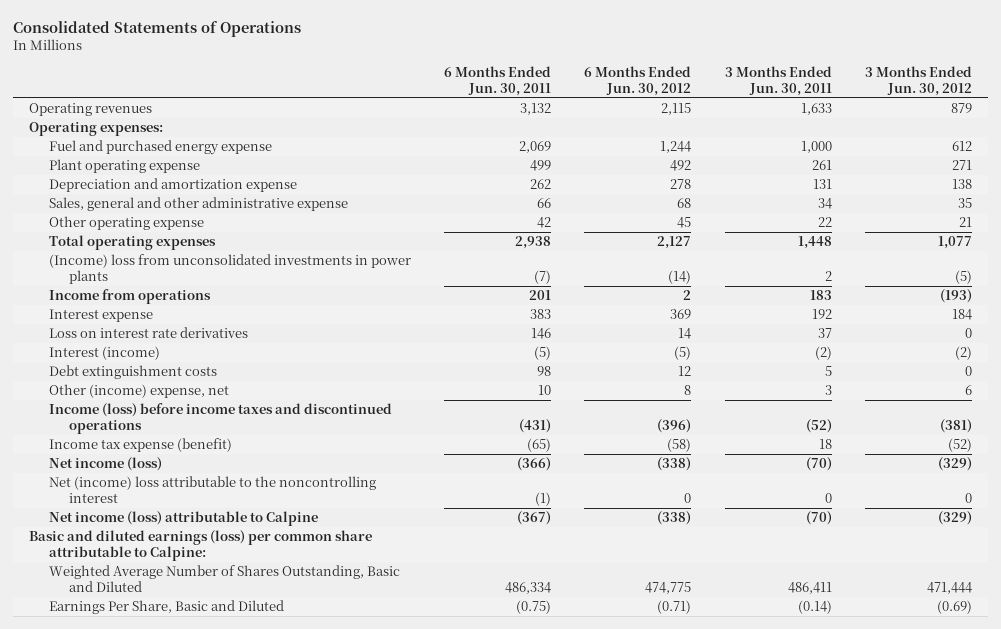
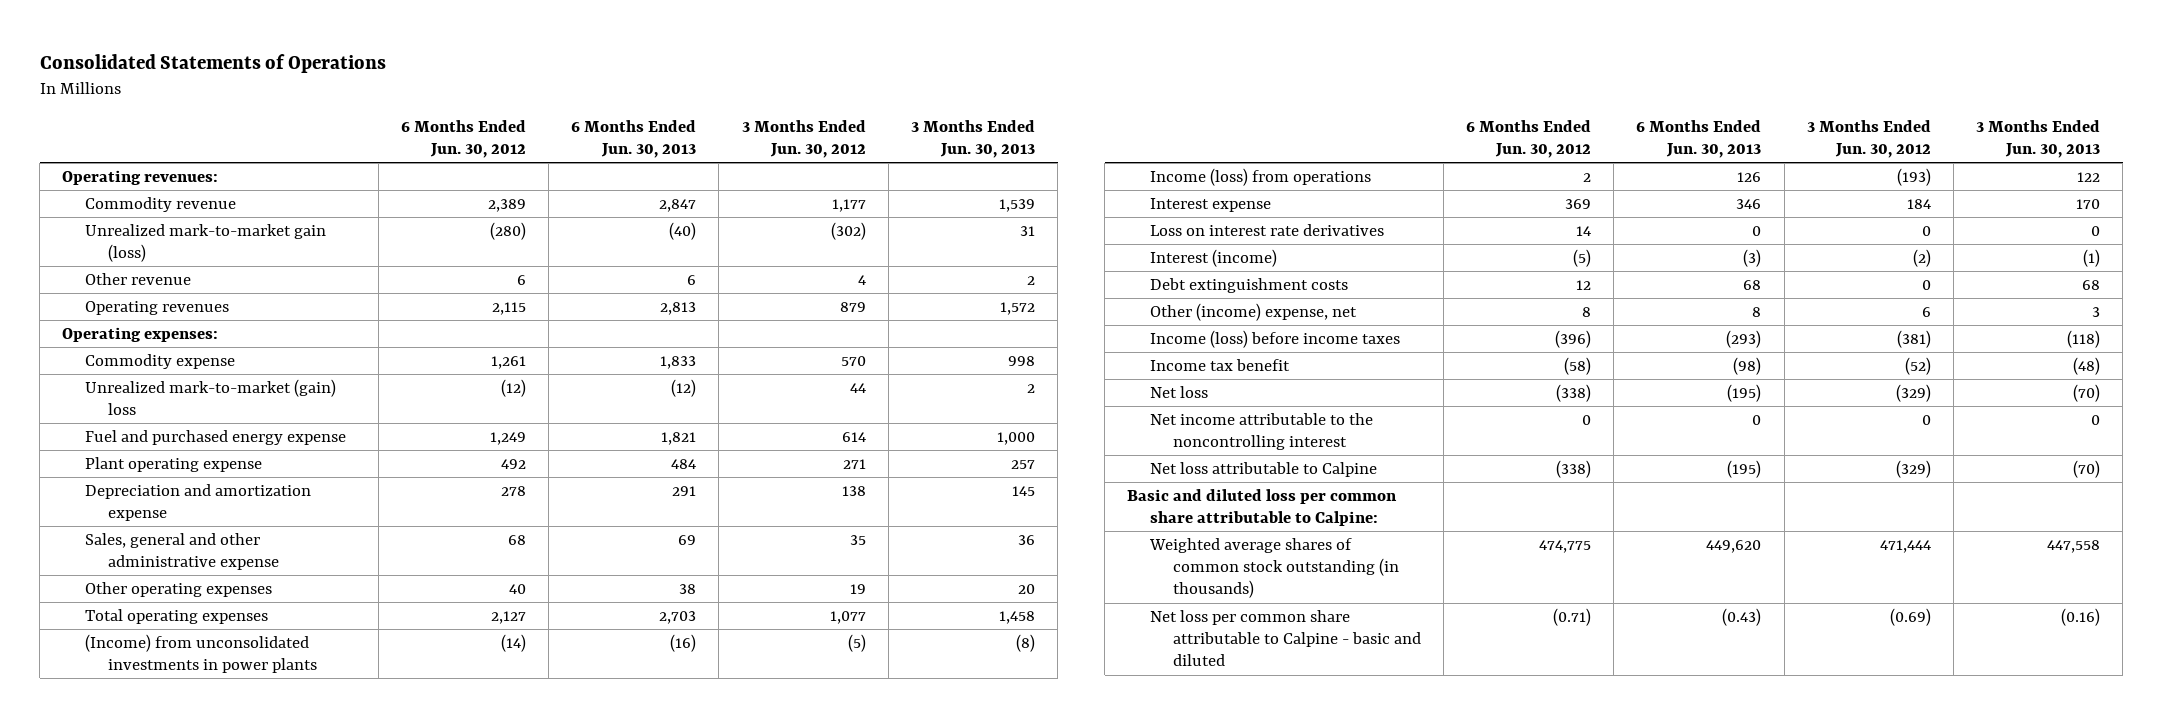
[444,66,552,96] 6 Months Ended Jun. 30, 2011 -> none
[724,66,832,96] 3 Months Ended Jun. 30, 2011 -> none
none -> [571,119,697,159] 6 Months Ended Jun. 30, 2013
none -> [910,119,1035,159] 3 Months Ended Jun. 30, 2013
none -> [62,169,219,185] Operating revenues:
none -> [84,196,236,212] Commodity revenue
none -> [84,223,326,263] Unrealized mark-to-market gain (loss)
none -> [84,272,191,285] Other revenue
none -> [84,353,235,369] Commodity expense
none -> [84,378,336,416] Unrealized mark-to-market (gain) loss
[660,141,692,154] 1,244 -> [490,431,527,445] 1,249
[951,141,972,152] 612 -> [841,431,866,442] 614
[49,216,205,231] Other operating expense -> [84,581,272,597] Other operating expenses
[677,217,692,229] 45 -> [509,583,527,594] 40
[958,217,972,228] 21 -> [849,583,866,594] 19
[49,254,412,284] (Income) loss from unconsolidated investments in power plants -> [84,633,317,674] (Income) from unconsolidated investments in power plants
[49,289,212,305] Income from operations -> [1150,167,1372,186] Income (loss) from operations
[49,403,393,434] Income (loss) before income taxes and discontinued operations -> [1150,329,1401,348] Income (loss) before income taxes
[49,438,233,453] Income tax expense (benefit) -> [1150,358,1291,371] Income tax benefit
[49,457,163,472] Net income (loss) -> [1150,385,1209,398] Net loss
[49,476,377,503] Net (income) loss attributable to the noncontrolling interest -> [1150,412,1374,451] Net income attributable to the noncontrolling interest
[49,511,319,527] Net income (loss) attributable to Calpine -> [1150,461,1378,477] Net loss attributable to Calpine
[29,530,373,561] Basic and diluted earnings (loss) per common share attributable to Calpine: -> [1127,488,1398,527] Basic and diluted loss per common share attributable to Calpine:
[49,565,401,592] Weighted Average Number of Shares Outstanding, Basic and Diluted -> [1149,537,1399,599] Weighted average shares of common stock outstanding (in thousands)
[49,600,285,615] Earnings Per Share, Basic and Diluted -> [1150,609,1421,667] Net loss per common share attributable to Calpine - basic and diluted

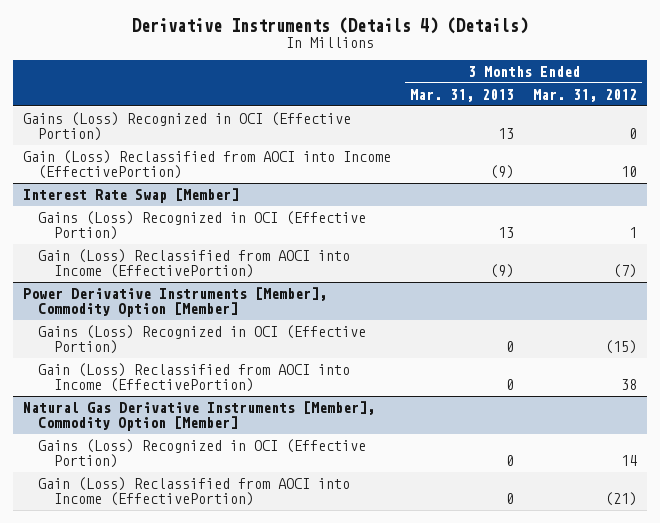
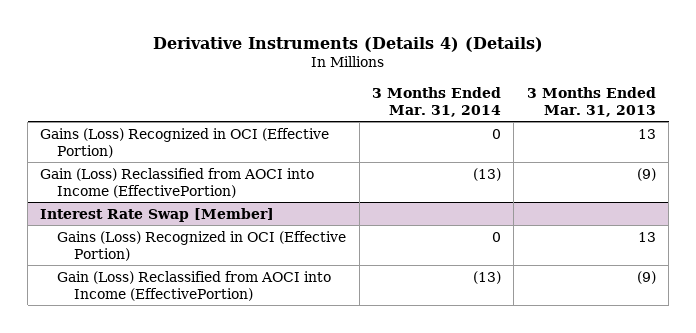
[533,88,638,102] Mar. 31, 2012 -> none
none -> [371,86,501,117] 3 Months Ended Mar. 31, 2014
[22,286,327,317] Power Derivative Instruments [Member], Commodity Option [Member] -> none
[38,324,367,354] Gains (Loss) Recognized in OCI (Effective Portion) -> none
[38,362,351,392] Gain (Loss) Reclassified from AOCI into Income (EffectivePortion) -> none
[22,400,375,431] Natural Gas Derivative Instruments [Member], Commodity Option [Member] -> none
[38,438,367,468] Gains (Loss) Recognized in OCI (Effective Portion) -> none
[38,476,351,506] Gain (Loss) Reclassified from AOCI into Income (EffectivePortion) -> none

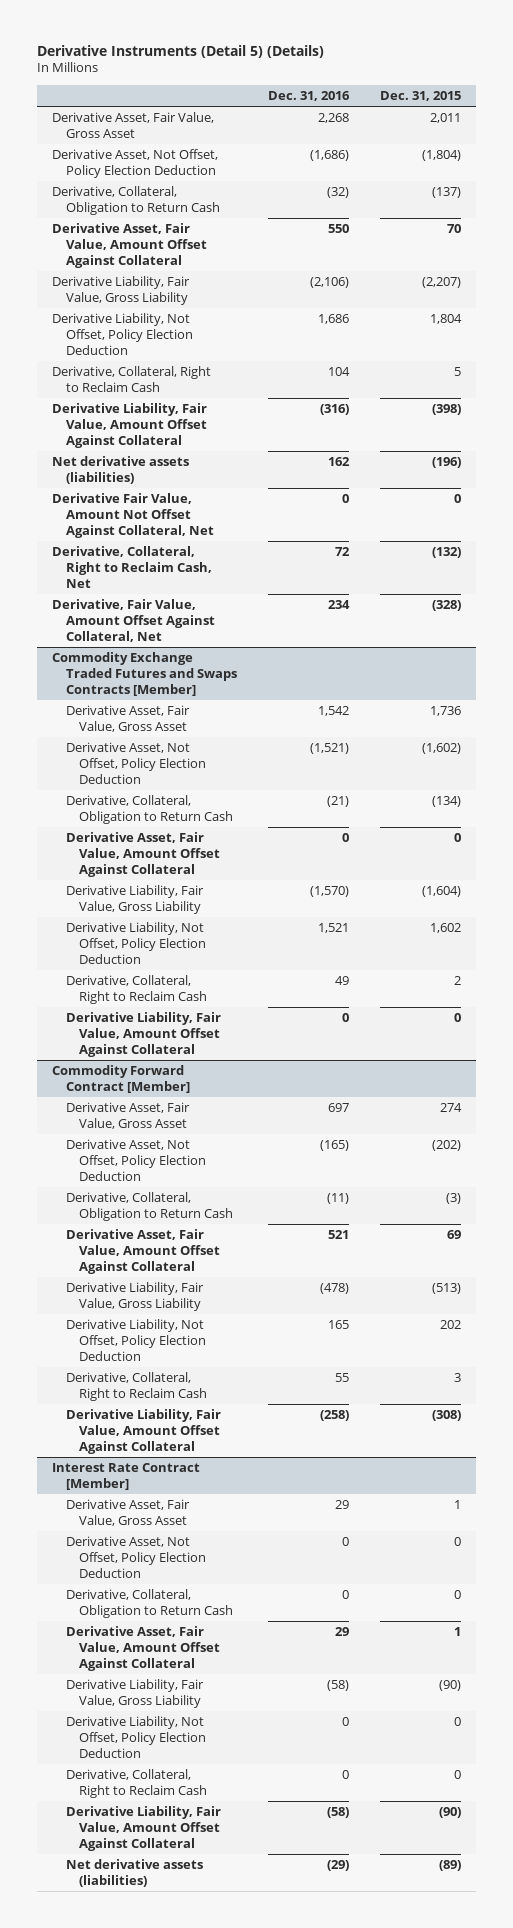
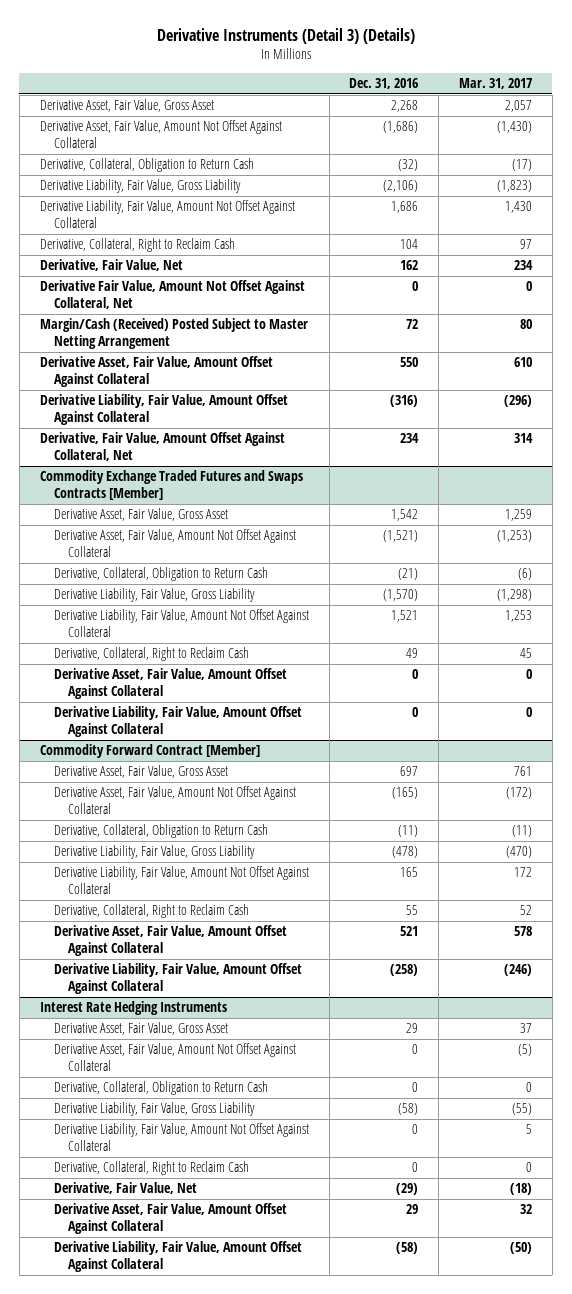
[36,44,324,58] Derivative Instruments (Detail 5) (Details) -> [156,27,415,44] Derivative Instruments (Detail 3) (Details)
[379,90,461,101] Dec. 31, 2015 -> none
none -> [459,78,533,90] Mar. 31, 2017
[52,149,219,178] Derivative Asset, Not Offset, Policy Election Deduction -> [39,120,282,149] Derivative Asset, Fair Value, Amount Not Offset Against Collateral
[52,313,193,355] Derivative Liability, Not Offset, Policy Election Deduction -> [39,200,295,229] Derivative Liability, Fair Value, Amount Not Offset Against Collateral
[52,456,190,484] Net derivative assets (liabilities) -> [39,259,183,272] Derivative, Fair Value, Net
[52,546,212,588] Derivative, Collateral, Right to Reclaim Cash, Net -> [39,318,308,350] Margin/Cash (Received) Posted Subject to Master Netting Arrangement
[52,223,207,268] Derivative Asset, Fair Value, Amount Offset Against Collateral -> [39,356,273,388] Derivative Asset, Fair Value, Amount Offset Against Collateral
[52,403,208,448] Derivative Liability, Fair Value, Amount Offset Against Collateral -> [39,394,288,426] Derivative Liability, Fair Value, Amount Offset Against Collateral
[65,742,207,784] Derivative Asset, Not Offset, Policy Election Deduction -> [53,529,296,558] Derivative Asset, Fair Value, Amount Not Offset Against Collateral
[65,922,207,964] Derivative Liability, Not Offset, Policy Election Deduction -> [53,609,309,638] Derivative Liability, Fair Value, Amount Not Offset Against Collateral
[65,832,221,877] Derivative Asset, Fair Value, Amount Offset Against Collateral -> [53,668,287,700] Derivative Asset, Fair Value, Amount Offset Against Collateral
[65,1139,207,1181] Derivative Asset, Not Offset, Policy Election Deduction -> [53,786,296,815] Derivative Asset, Fair Value, Amount Not Offset Against Collateral
[65,1319,207,1361] Derivative Liability, Not Offset, Policy Election Deduction -> [53,866,309,895] Derivative Liability, Fair Value, Amount Not Offset Against Collateral
[65,1229,221,1274] Derivative Asset, Fair Value, Amount Offset Against Collateral -> [53,925,287,957] Derivative Asset, Fair Value, Amount Offset Against Collateral
[52,1463,201,1490] Interest Rate Contract [Member] -> [39,1001,227,1016] Interest Rate Hedging Instruments
[65,1536,207,1578] Derivative Asset, Not Offset, Policy Election Deduction -> [53,1043,296,1072] Derivative Asset, Fair Value, Amount Not Offset Against Collateral
[65,1626,221,1671] Derivative Asset, Fair Value, Amount Offset Against Collateral -> none
[65,1716,207,1758] Derivative Liability, Not Offset, Policy Election Deduction -> [53,1123,309,1152] Derivative Liability, Fair Value, Amount Not Offset Against Collateral
none -> [53,1182,197,1195] Derivative, Fair Value, Net
none -> [53,1203,287,1235] Derivative Asset, Fair Value, Amount Offset Against Collateral
[65,1859,203,1887] Net derivative assets (liabilities) -> none

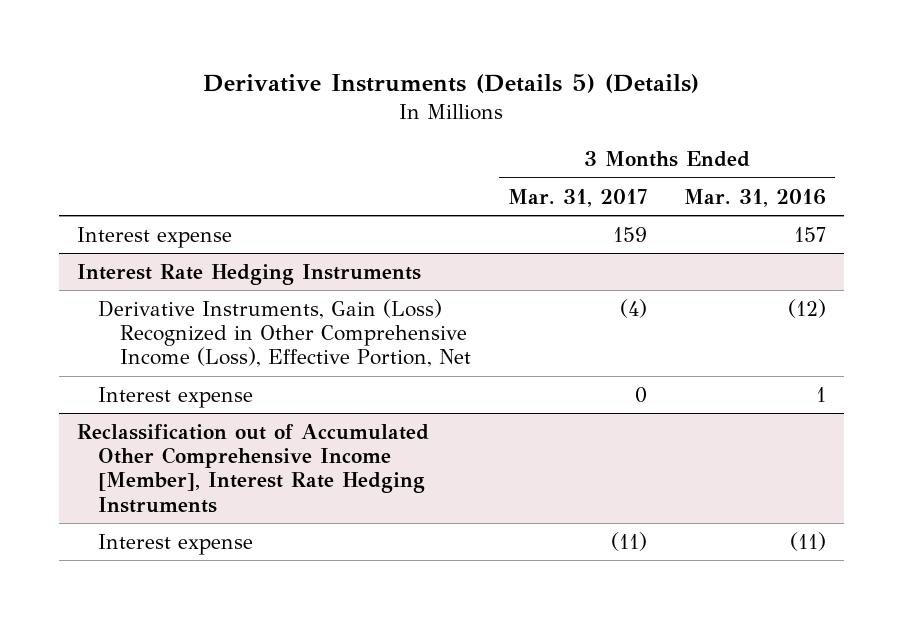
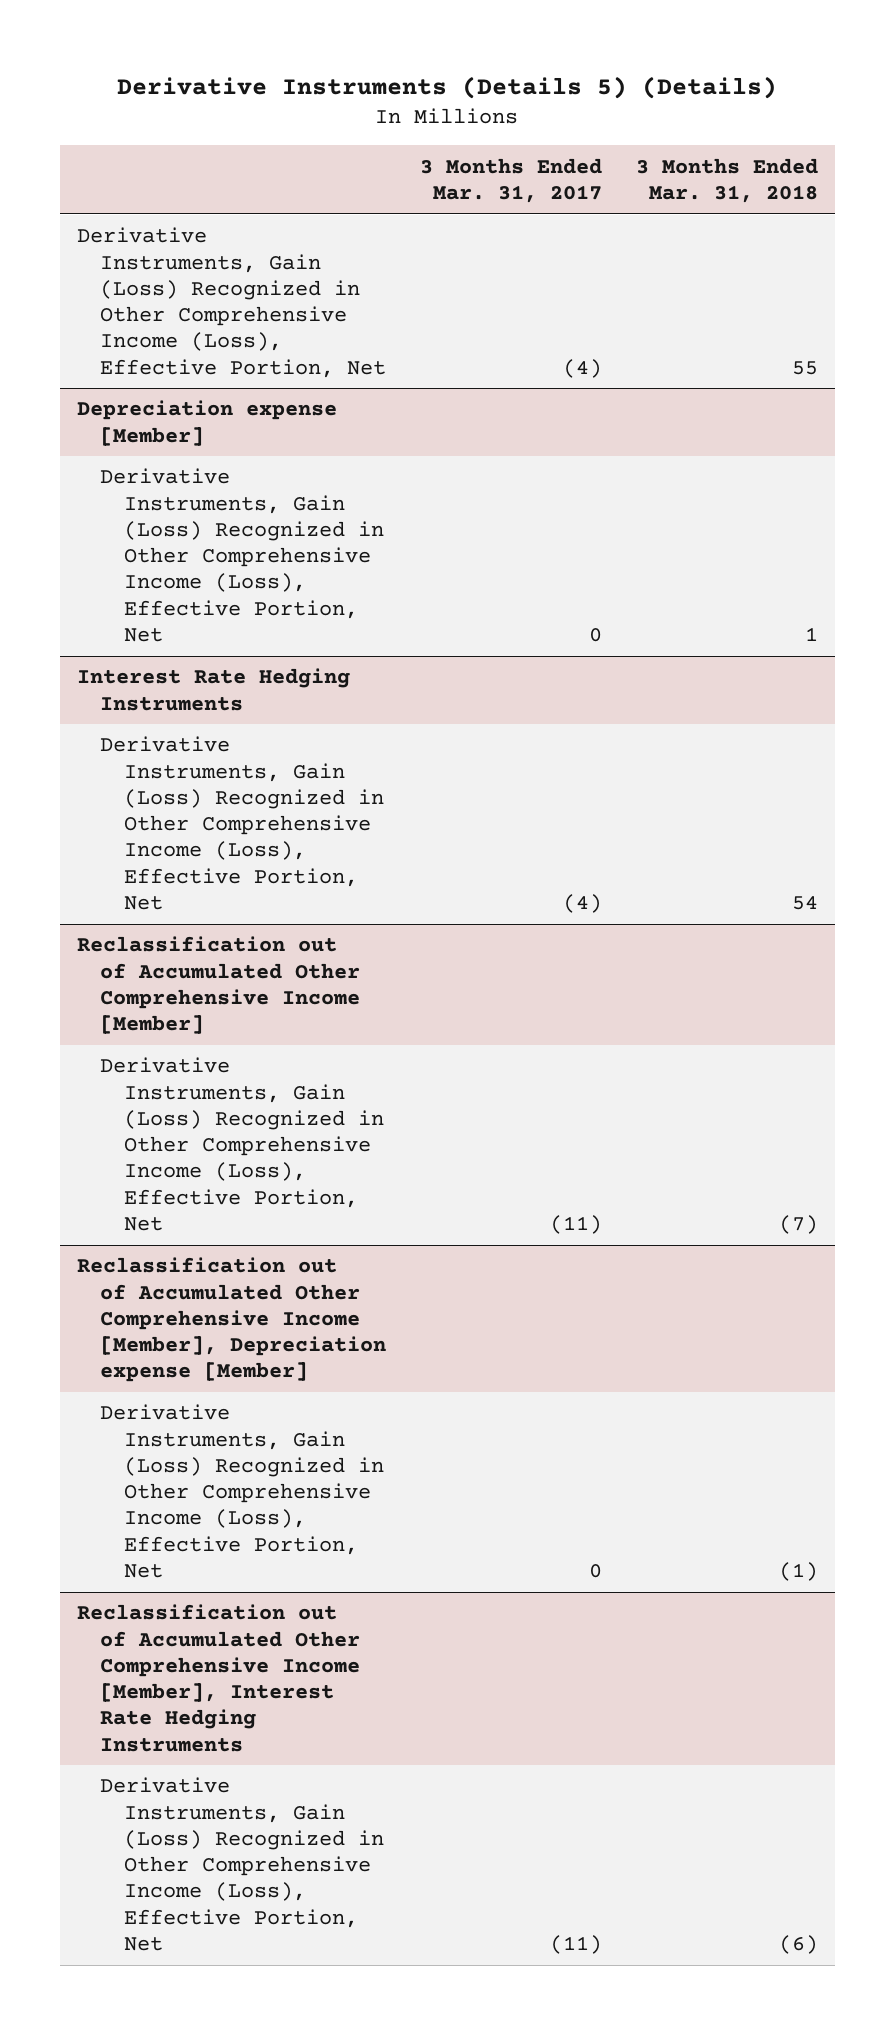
[683,188,826,207] Mar. 31, 2016 -> none
none -> [636,157,819,203] 3 Months Ended Mar. 31, 2018
[77,226,233,248] Interest expense -> none
none -> [76,227,387,378] Derivative Instruments, Gain (Loss) Recognized in Other Comprehensive Income (Loss), Effective Portion, Net
none -> [76,400,337,446] Depreciation expense [Member]
none -> [100,468,384,642] Derivative Instruments, Gain (Loss) Recognized in Other Comprehensive Income (Loss), Effective Portion, Net
[98,386,254,408] Interest expense -> none
none -> [76,936,361,1035] Reclassification out of Accumulated Other Comprehensive Income [Member]
none -> [100,1057,384,1231] Derivative Instruments, Gain (Loss) Recognized in Other Comprehensive Income (Loss), Effective Portion, Net
none -> [76,1257,387,1383] Reclassification out of Accumulated Other Comprehensive Income [Member], Depreciation expense [Member]
none -> [100,1404,384,1578] Derivative Instruments, Gain (Loss) Recognized in Other Comprehensive Income (Loss), Effective Portion, Net
[98,533,254,555] Interest expense -> none
none -> [100,1777,384,1951] Derivative Instruments, Gain (Loss) Recognized in Other Comprehensive Income (Loss), Effective Portion, Net

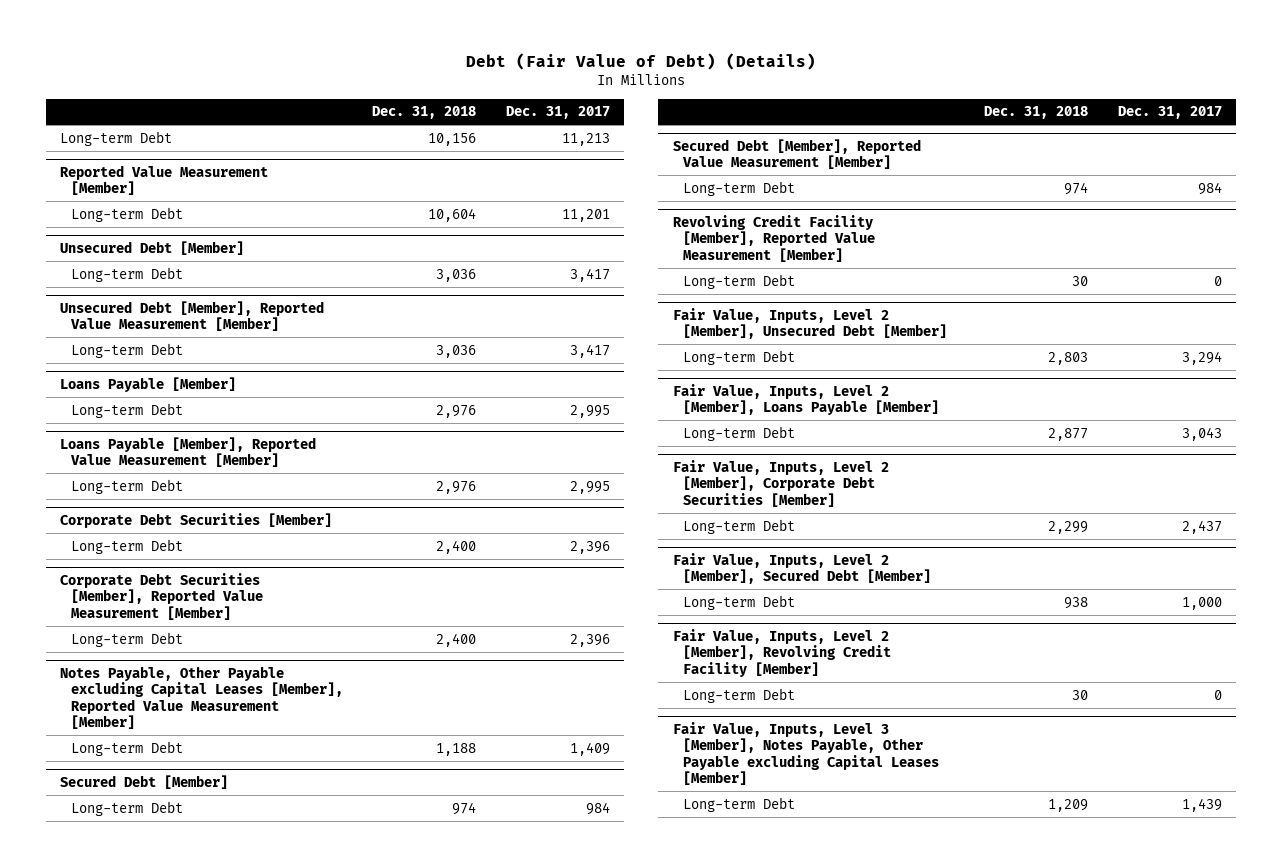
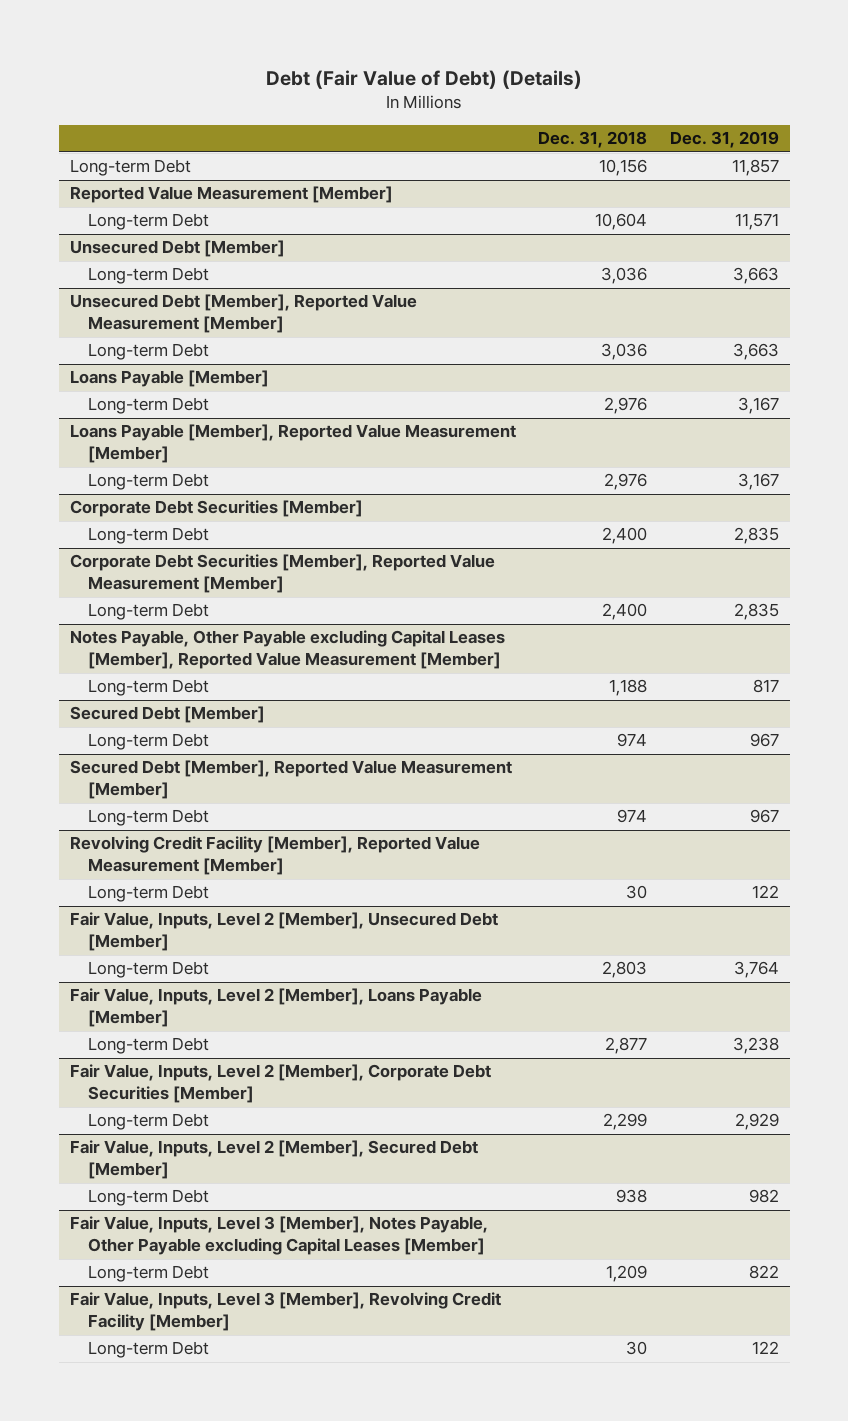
[505,106,610,120] Dec. 31, 2017 -> none
none -> [669,130,779,148] Dec. 31, 2019
[672,628,892,677] Fair Value, Inputs, Level 2 [Member], Revolving Credit Facility [Member] -> none
[683,687,796,703] Long-term Debt -> none
none -> [69,1292,501,1332] Fair Value, Inputs, Level 3 [Member], Revolving Credit Facility [Member]
none -> [88,1341,210,1359] Long-term Debt

